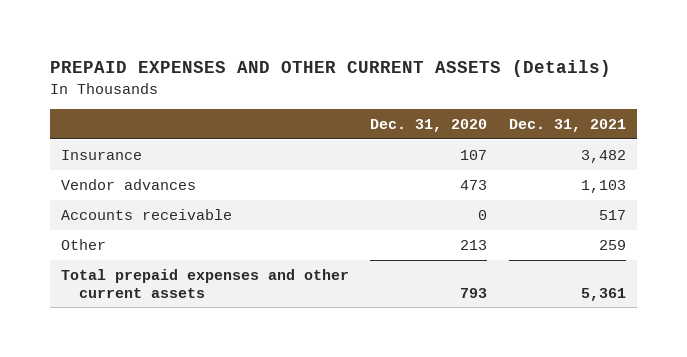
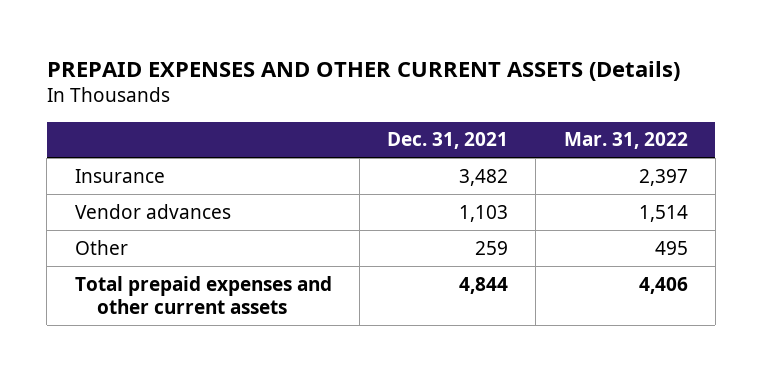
[370,118,488,132] Dec. 31, 2020 -> none
none -> [563,132,688,150] Mar. 31, 2022
[60,208,232,220] Accounts receivable -> none
[581,287,627,301] 5,361 -> [459,276,509,294] 4,844

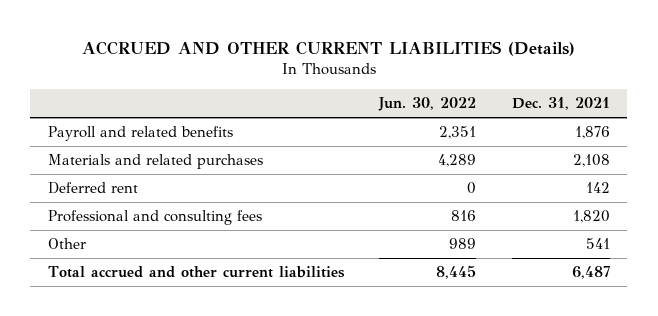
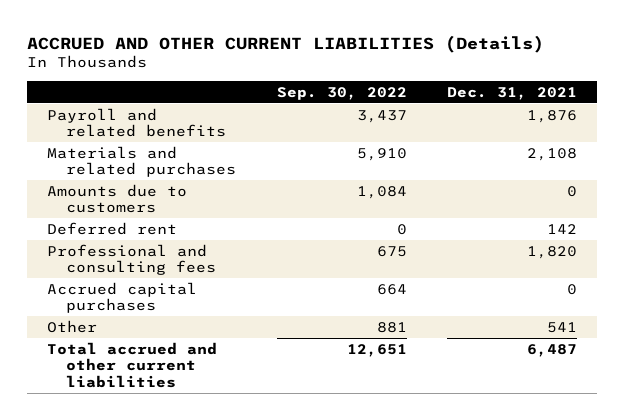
[378,97,477,112] Jun. 30, 2022 -> none
none -> [276,86,407,100] Sep. 30, 2022
none -> [47,183,188,214] Amounts due to customers
none -> [47,281,198,314] Accrued capital purchases

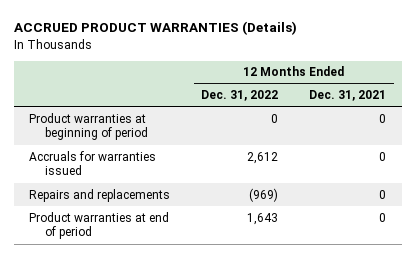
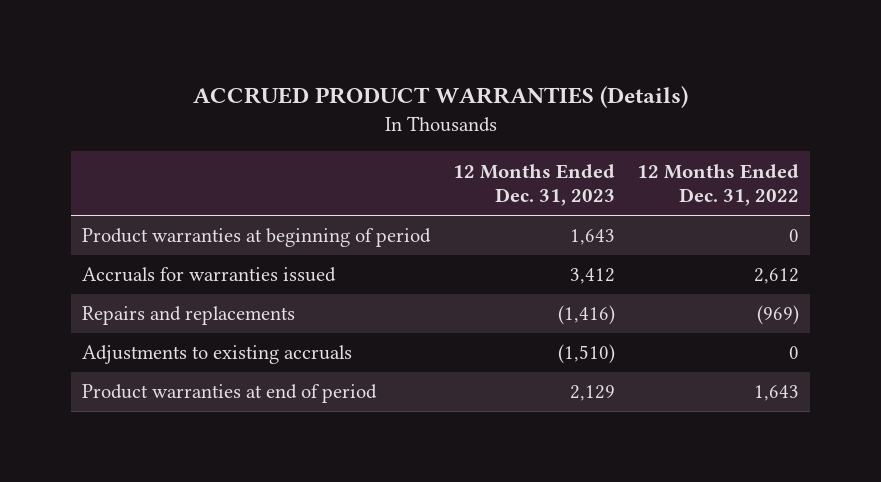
[309,90,387,102] Dec. 31, 2021 -> none
none -> [452,163,615,206] 12 Months Ended Dec. 31, 2023
none -> [82,345,353,365] Adjustments to existing accruals

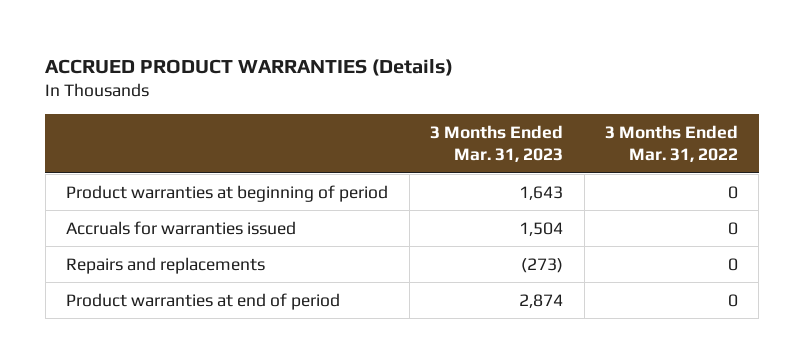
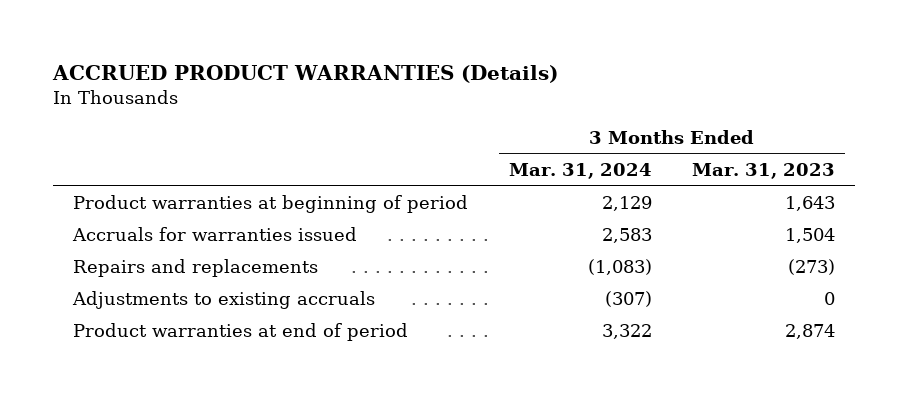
[605,124,739,163] 3 Months Ended Mar. 31, 2022 -> none
none -> [508,163,652,180] Mar. 31, 2024
none -> [72,291,376,310] Adjustments to existing accruals

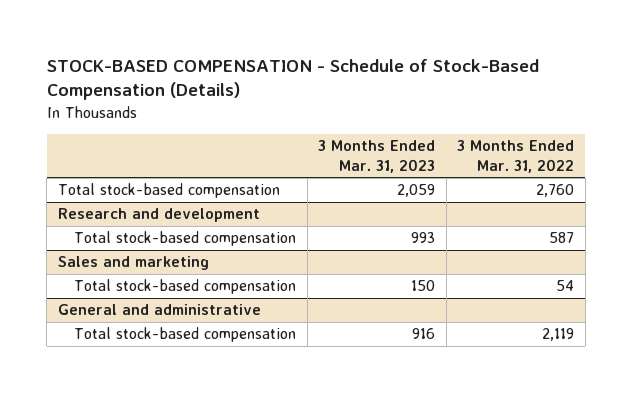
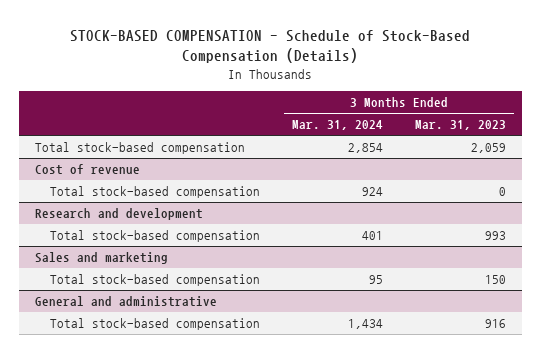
[457,139,575,173] 3 Months Ended Mar. 31, 2022 -> none
none -> [291,120,383,131] Mar. 31, 2024
none -> [34,164,140,176] Cost of revenue
none -> [49,186,260,199] Total stock-based compensation

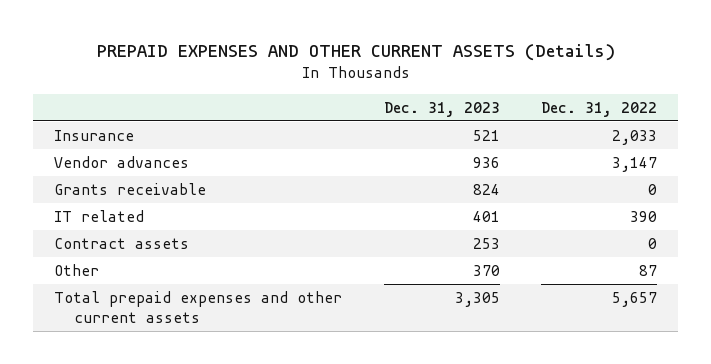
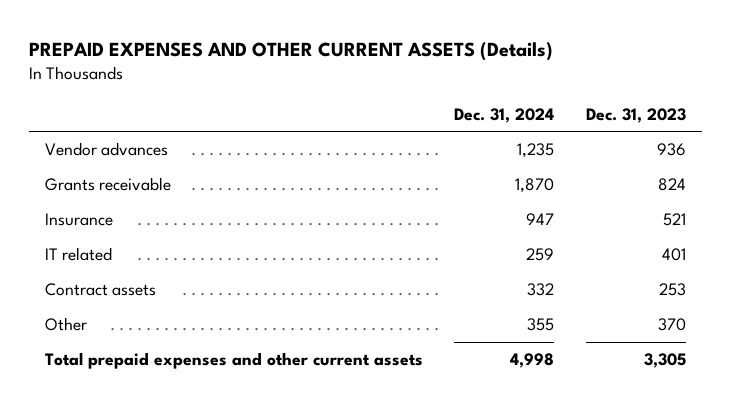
[541,101,658,117] Dec. 31, 2022 -> none
none -> [454,107,555,123] Dec. 31, 2024
[54,129,135,141] Insurance -> [44,213,113,227] Insurance

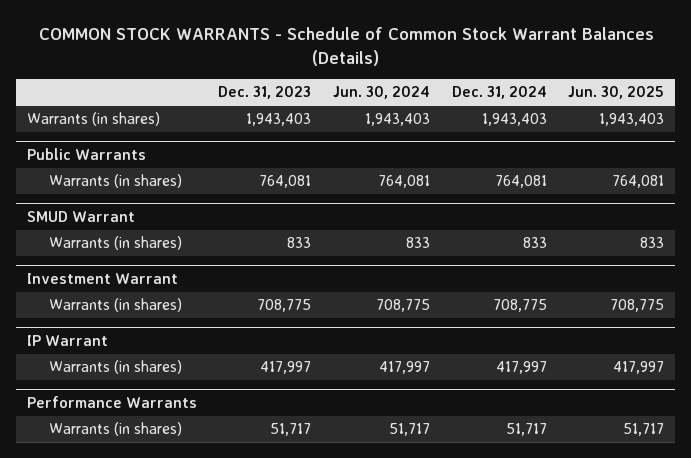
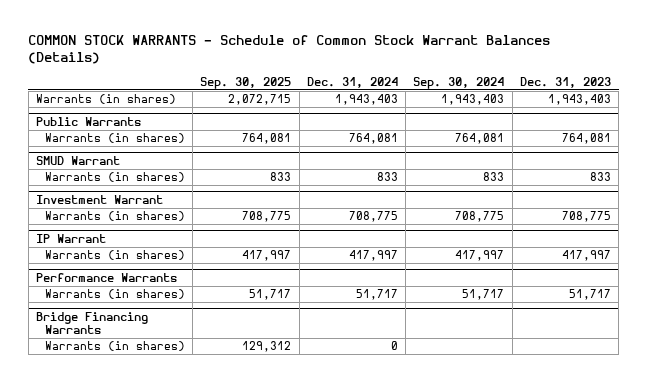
[333,86,431,100] Jun. 30, 2024 -> none
[568,86,665,100] Jun. 30, 2025 -> none
none -> [200,76,292,89] Sep. 30, 2025
none -> [413,76,505,89] Sep. 30, 2024
none -> [35,311,148,334] Bridge Financing Warrants
none -> [44,341,185,352] Warrants (in shares)

